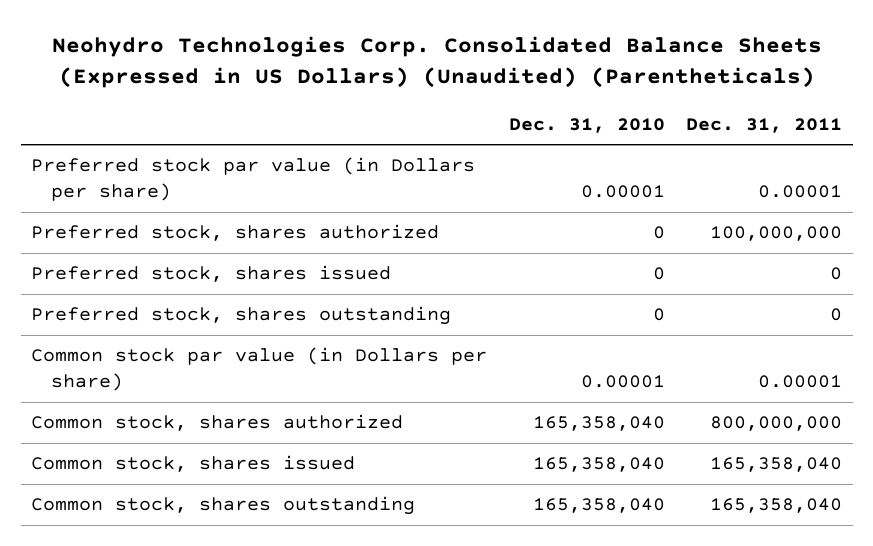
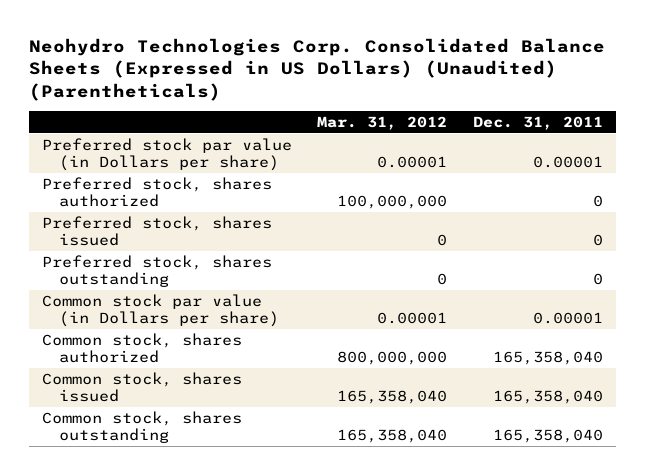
[508,117,665,133] Dec. 31, 2010 -> none
none -> [317,115,448,130] Mar. 31, 2012
[709,226,842,242] 100,000,000 -> [592,195,603,208] 0
[709,416,842,432] 800,000,000 -> [492,351,603,366] 165,358,040

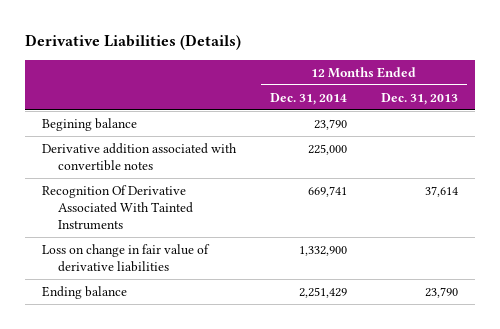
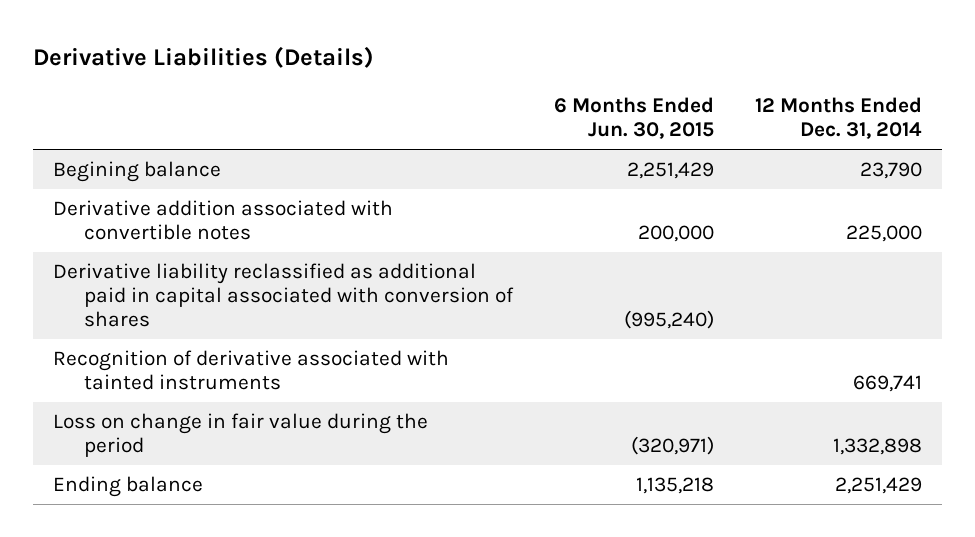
[380,92,458,105] Dec. 31, 2013 -> none
none -> [553,97,714,140] 6 Months Ended Jun. 30, 2015
none -> [53,262,514,328] Derivative liability reclassified as additional paid in capital associated with conversion of shares
[41,184,193,230] Recognition Of Derivative Associated With Tainted Instruments -> [53,349,450,391] Recognition of derivative associated with tainted instruments
[41,243,210,272] Loss on change in fair value of derivative liabilities -> [53,412,429,458] Loss on change in fair value during the period
[298,245,347,256] 1,332,900 -> [832,438,922,456] 1,332,898

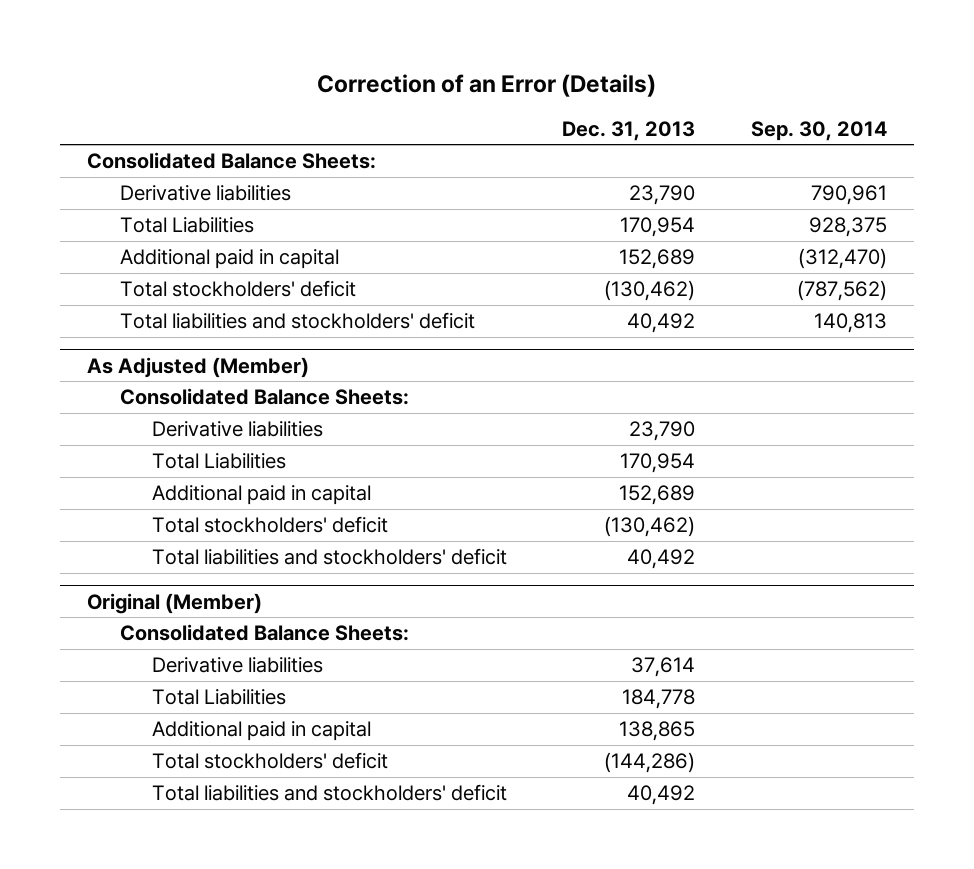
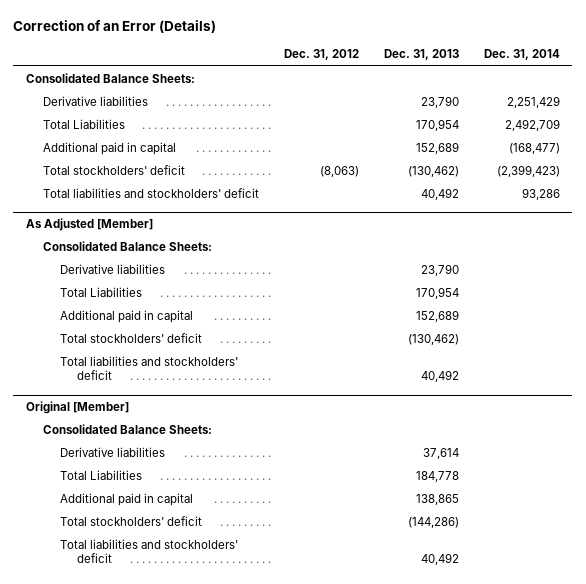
[750,120,887,141] Sep. 30, 2014 -> none
none -> [283,49,359,61] Dec. 31, 2012
none -> [483,49,560,61] Dec. 31, 2014
[87,356,310,378] As Adjusted (Member) -> [25,218,153,232] As Adjusted [Member]
[87,592,263,614] Original (Member) -> [25,401,129,415] Original [Member]

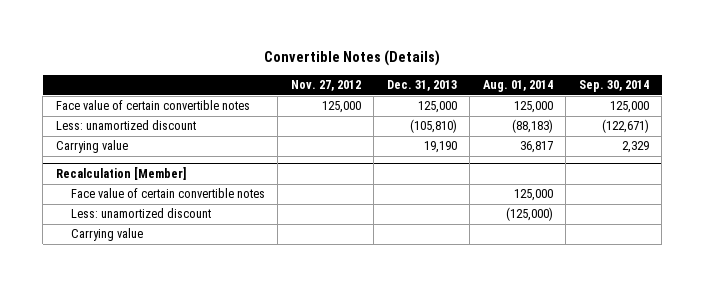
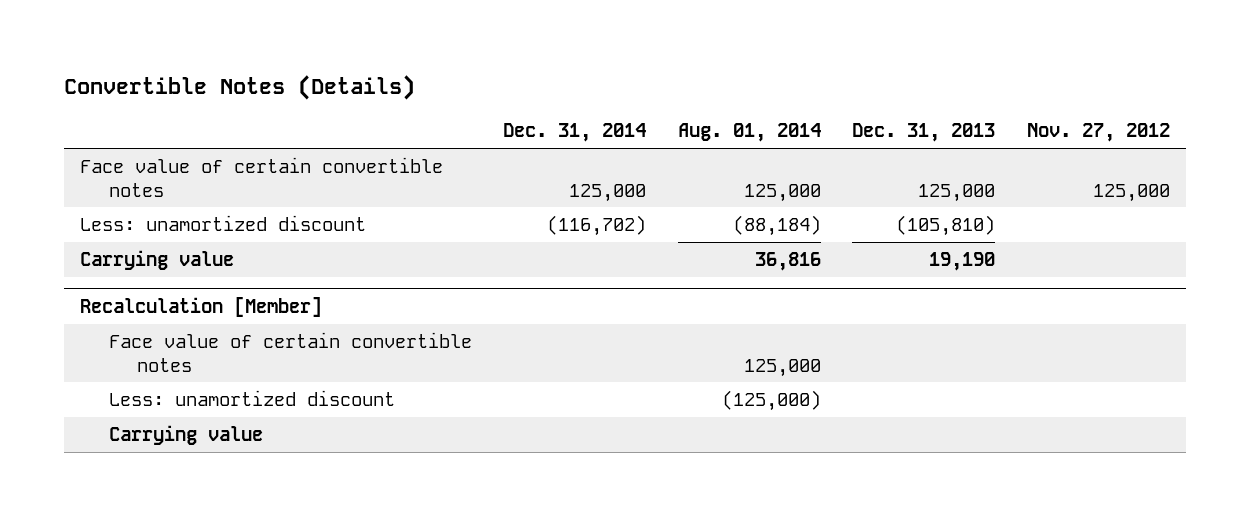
[578,80,649,93] Sep. 30, 2014 -> none
none -> [503,123,647,143] Dec. 31, 2014
[511,119,553,134] (88,183) -> [732,215,821,237] (88,184)
[519,141,553,154] 36,817 -> [754,252,821,272] 36,816

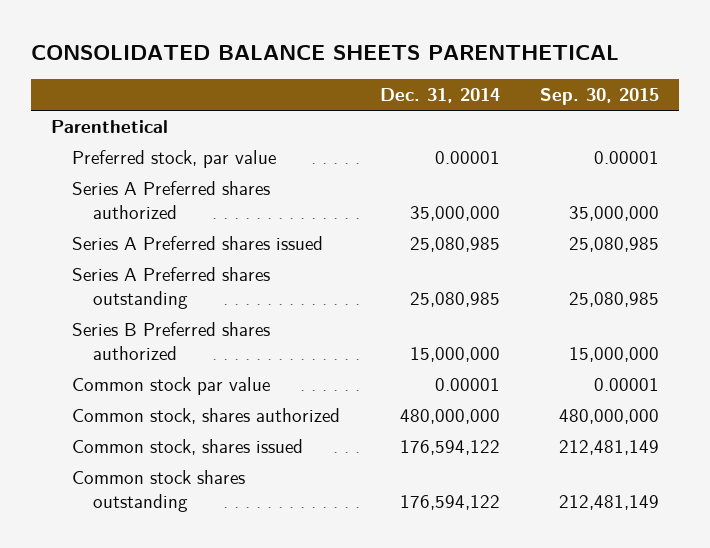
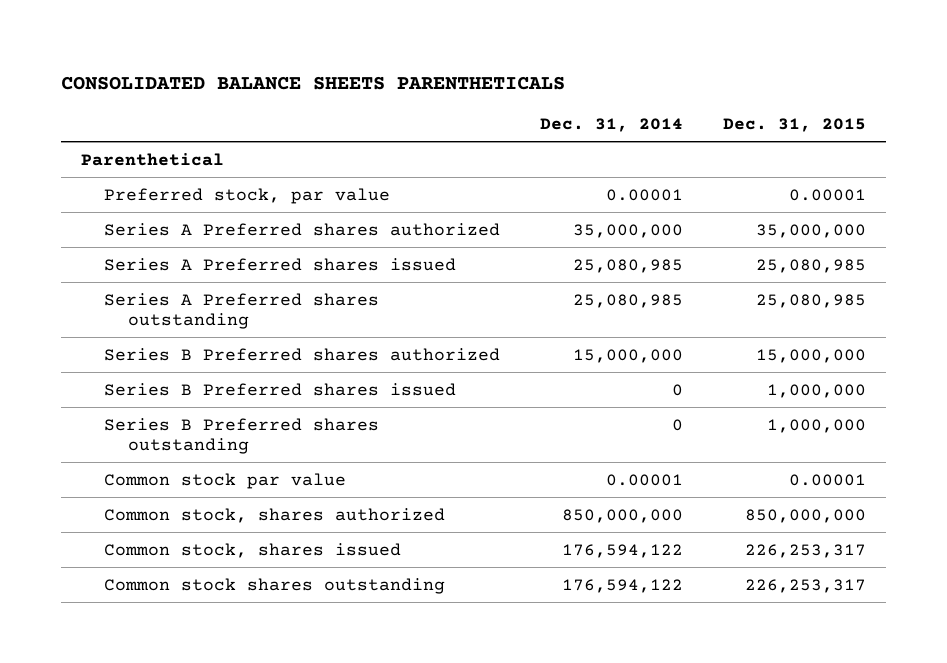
[31,45,620,61] CONSOLIDATED BALANCE SHEETS PARENTHETICAL -> [61,75,566,90] CONSOLIDATED BALANCE SHEETS PARENTHETICALS
[540,88,660,106] Sep. 30, 2015 -> none
none -> [723,118,867,133] Dec. 31, 2015
none -> [104,382,457,396] Series B Preferred shares issued
none -> [104,417,380,455] Series B Preferred shares outstanding
[400,408,501,424] 480,000,000 -> [562,508,684,523] 850,000,000

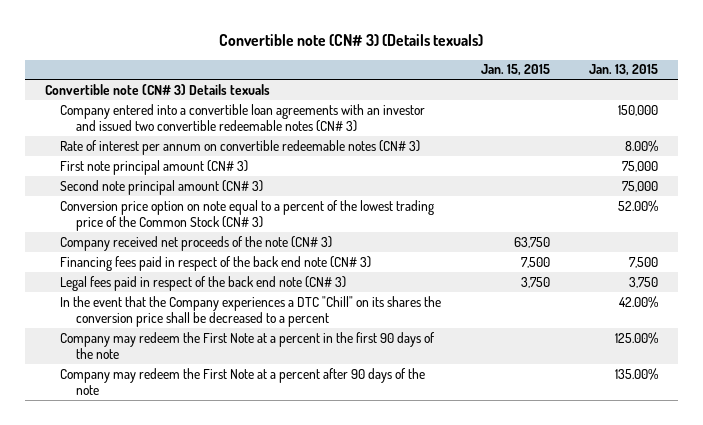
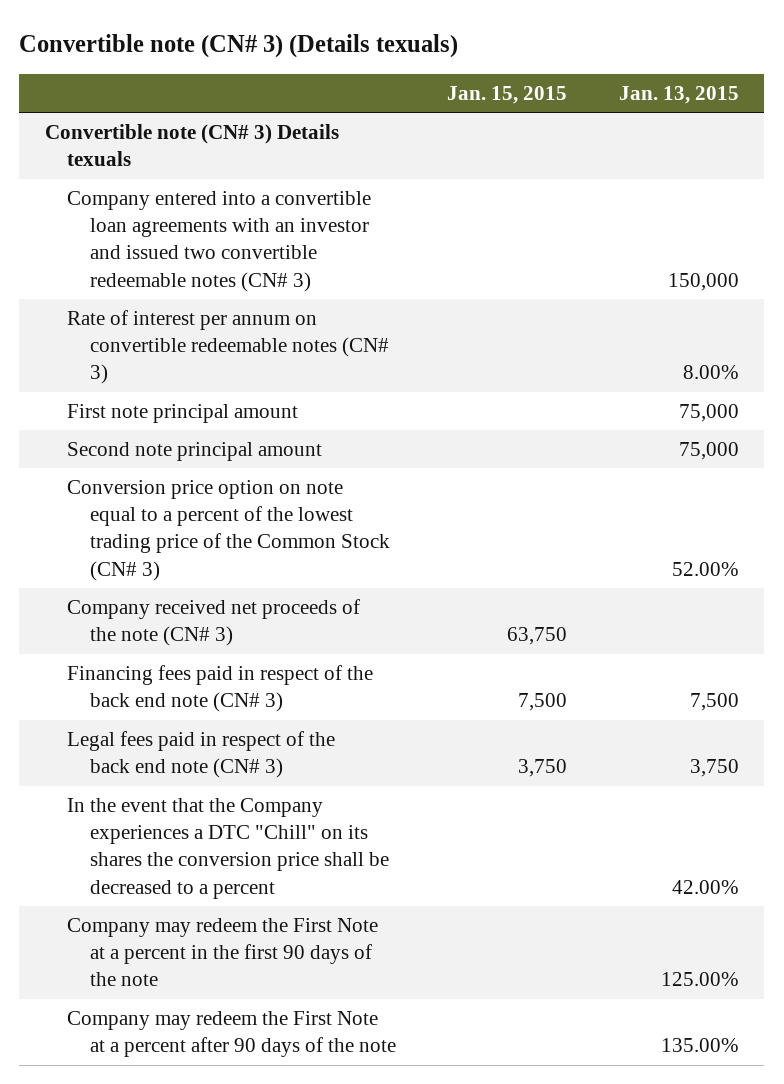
[60,159,249,175] First note principal amount (CN# 3) -> [67,404,299,424] First note principal amount
[60,179,264,195] Second note principal amount (CN# 3) -> [67,442,323,462] Second note principal amount

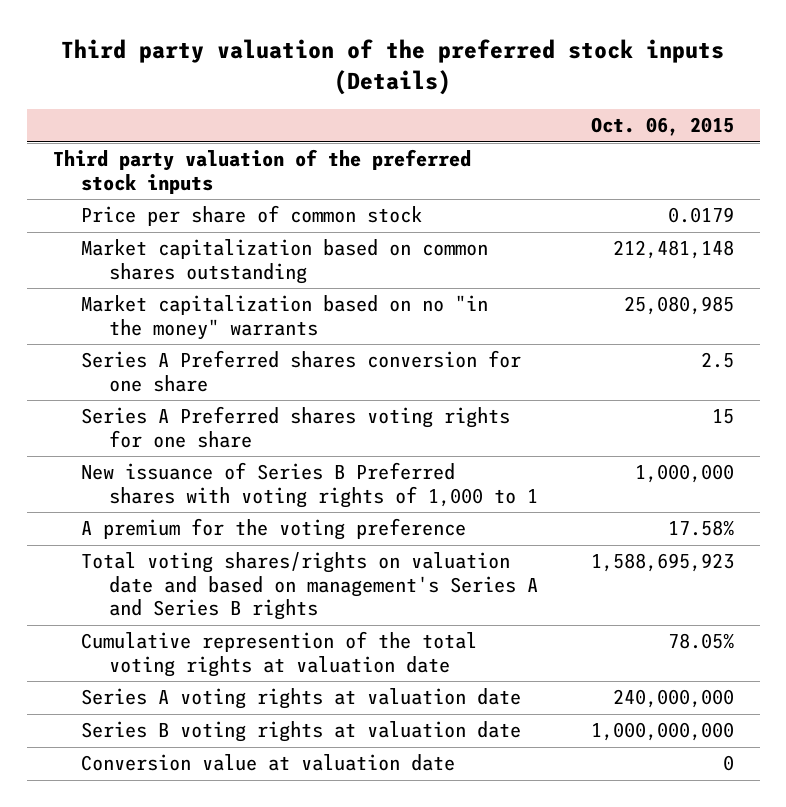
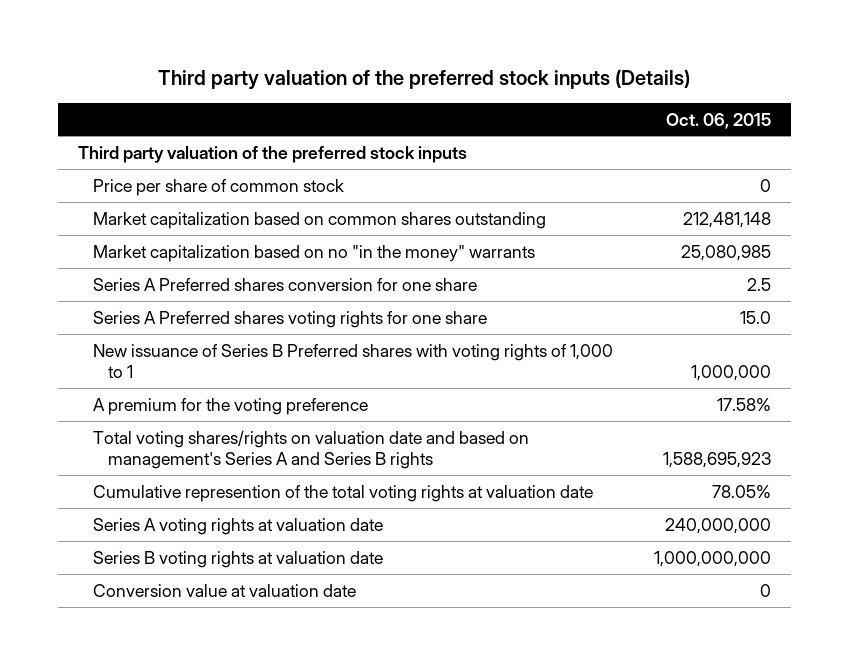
[667,207,734,224] 0.0179 -> [759,178,771,192] 0
[711,409,734,425] 15 -> [739,310,771,324] 15.0

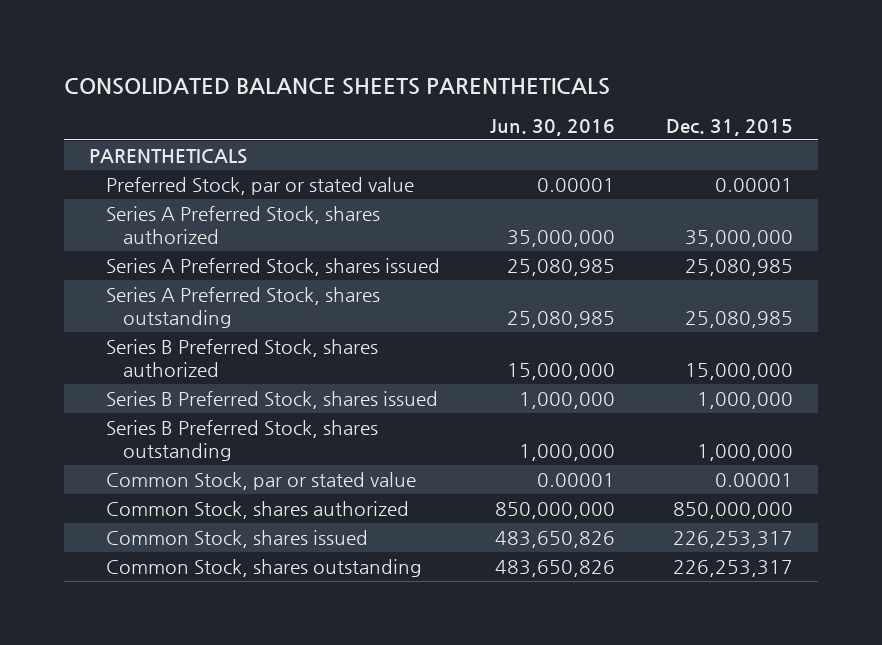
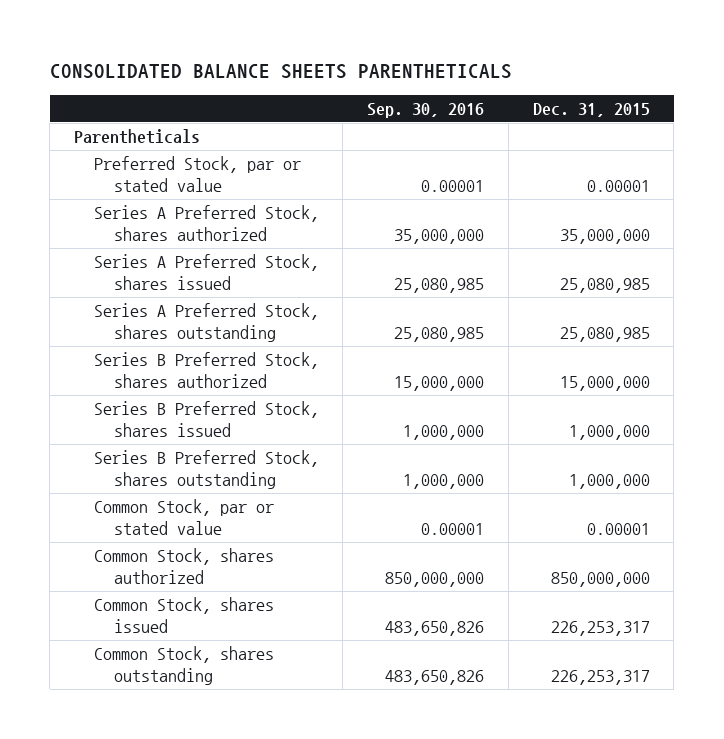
[490,118,616,136] Jun. 30, 2016 -> none
none -> [367,102,485,118] Sep. 30, 2016
[88,148,247,164] PARENTHETICALS -> [73,129,200,145] Parentheticals

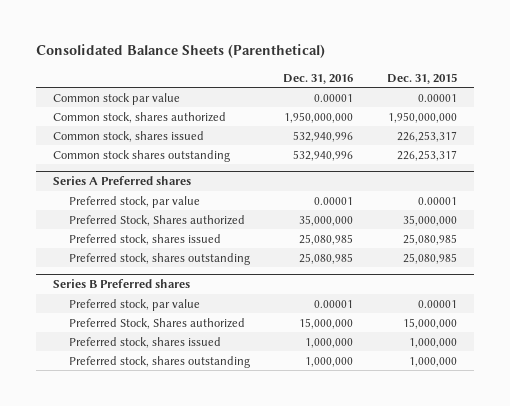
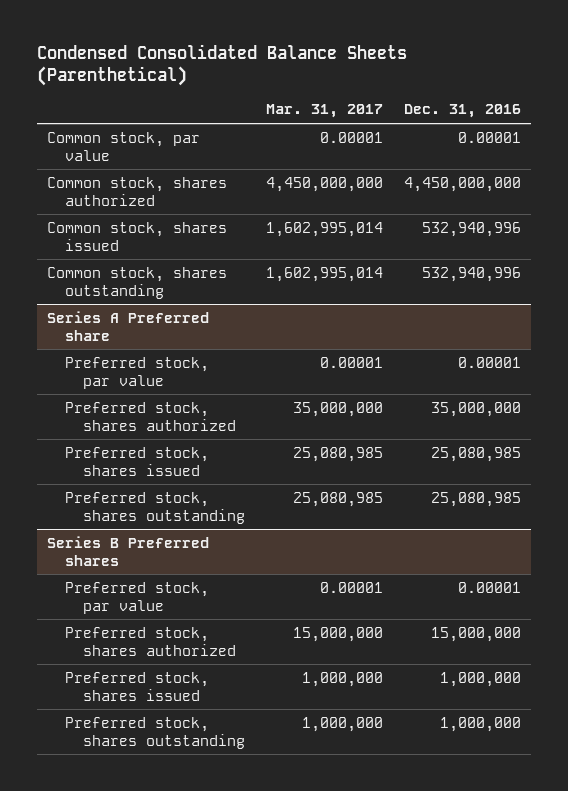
[35,44,325,59] Consolidated Balance Sheets (Parenthetical) -> [36,43,407,87] Condensed Consolidated Balance Sheets (Parenthetical)
[387,72,458,84] Dec. 31, 2015 -> none
none -> [266,104,384,119] Mar. 31, 2017
[52,92,180,105] Common stock par value -> [47,131,201,161] Common stock, par value
[284,111,354,123] 1,950,000,000 -> [403,176,521,192] 4,450,000,000
[52,149,230,162] Common stock shares outstanding -> [47,266,228,299] Common stock, shares outstanding
[52,176,191,186] Series A Preferred shares -> [47,310,210,341] Series A Preferred share
[68,214,245,226] Preferred Stock, Shares authorized -> [65,401,237,431] Preferred stock, shares authorized
[68,317,245,329] Preferred Stock, Shares authorized -> [65,626,237,656] Preferred stock, shares authorized

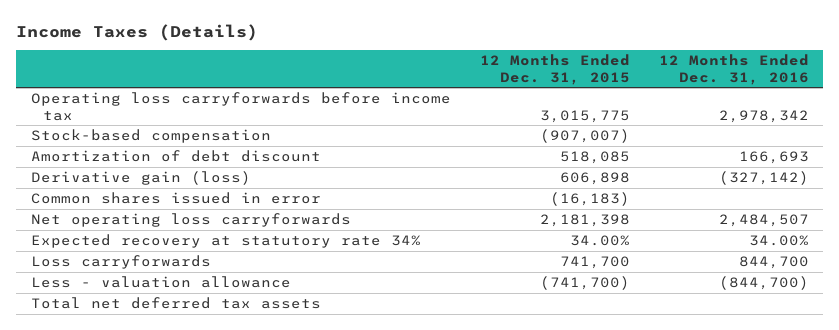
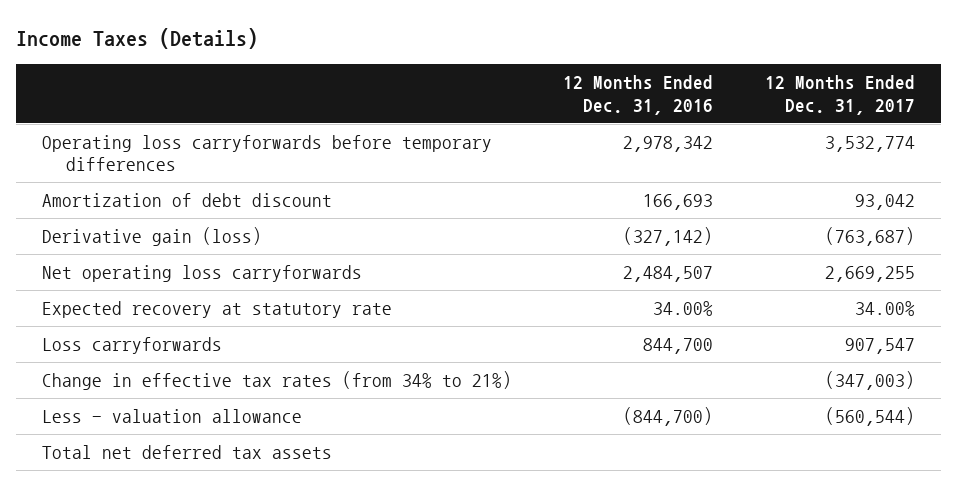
[479,53,630,85] 12 Months Ended Dec. 31, 2015 -> none
none -> [764,75,915,115] 12 Months Ended Dec. 31, 2017
[30,128,271,143] Stock-based compensation -> none
[30,91,451,121] Operating loss carryforwards before income tax -> [41,134,492,172] Operating loss carryforwards before temporary differences
[30,191,321,204] Common shares issued in error -> none
[30,233,421,248] Expected recovery at statutory rate 34% -> [41,300,392,318] Expected recovery at statutory rate
none -> [41,370,512,390] Change in effective tax rates (from 34% to 21%)

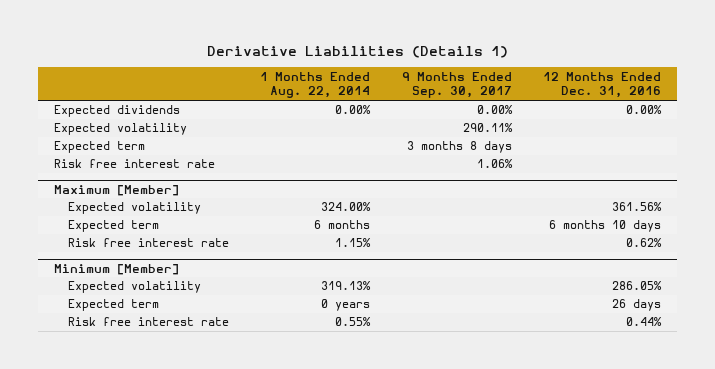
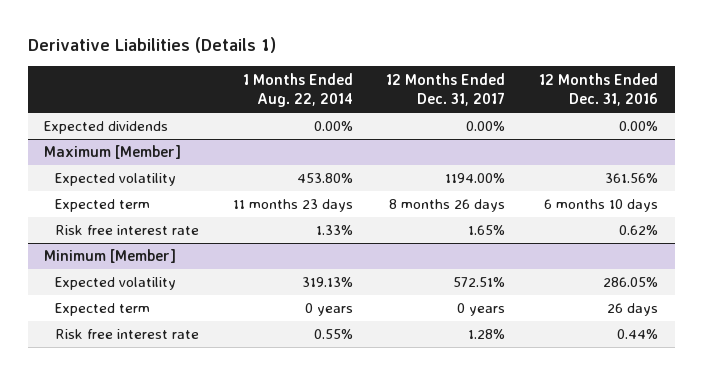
[401,71,512,99] 9 Months Ended Sep. 30, 2017 -> none
none -> [386,72,506,107] 12 Months Ended Dec. 31, 2017
[54,123,188,136] Expected volatility -> none
[54,141,146,154] Expected term -> none
[54,159,216,169] Risk free interest rate -> none
[321,202,372,212] 324.00% -> [296,173,353,184] 453.80%
[314,220,371,230] 6 months -> [232,199,353,213] 11 months 23 days
[335,238,372,248] 1.15% -> [315,225,353,236] 1.33%

